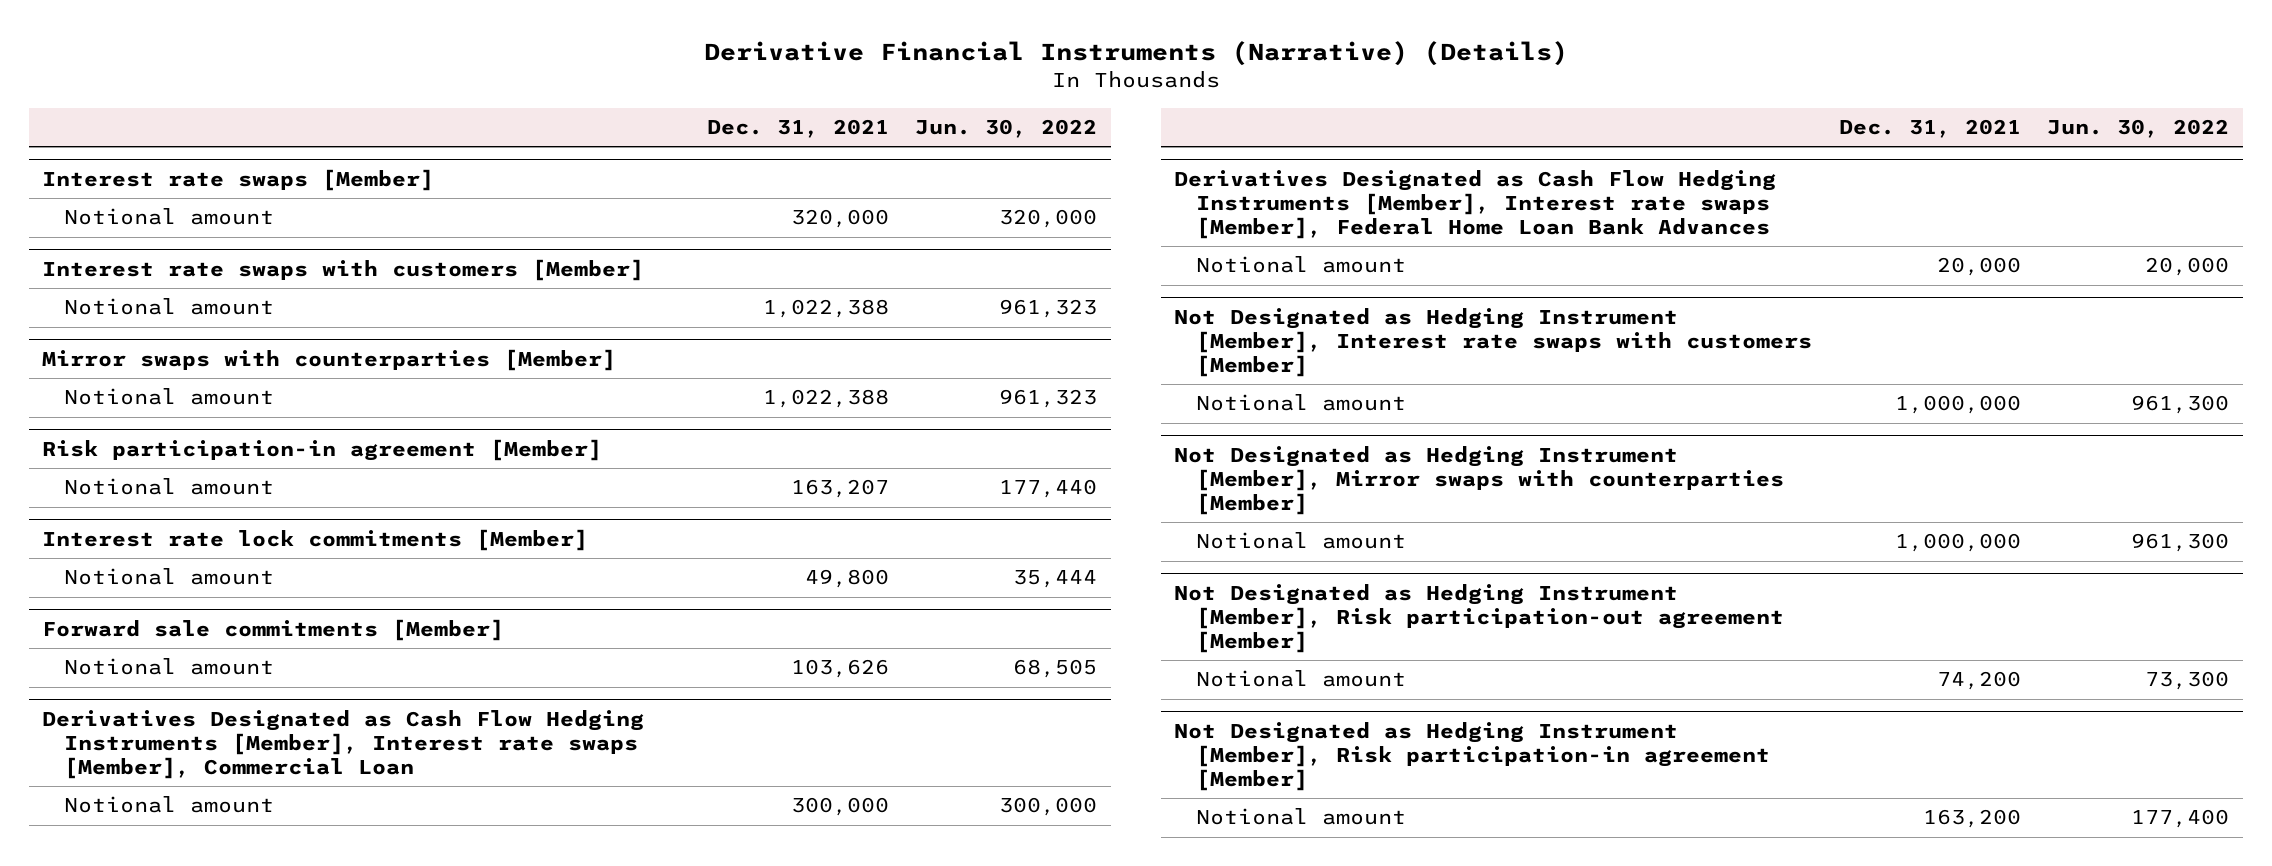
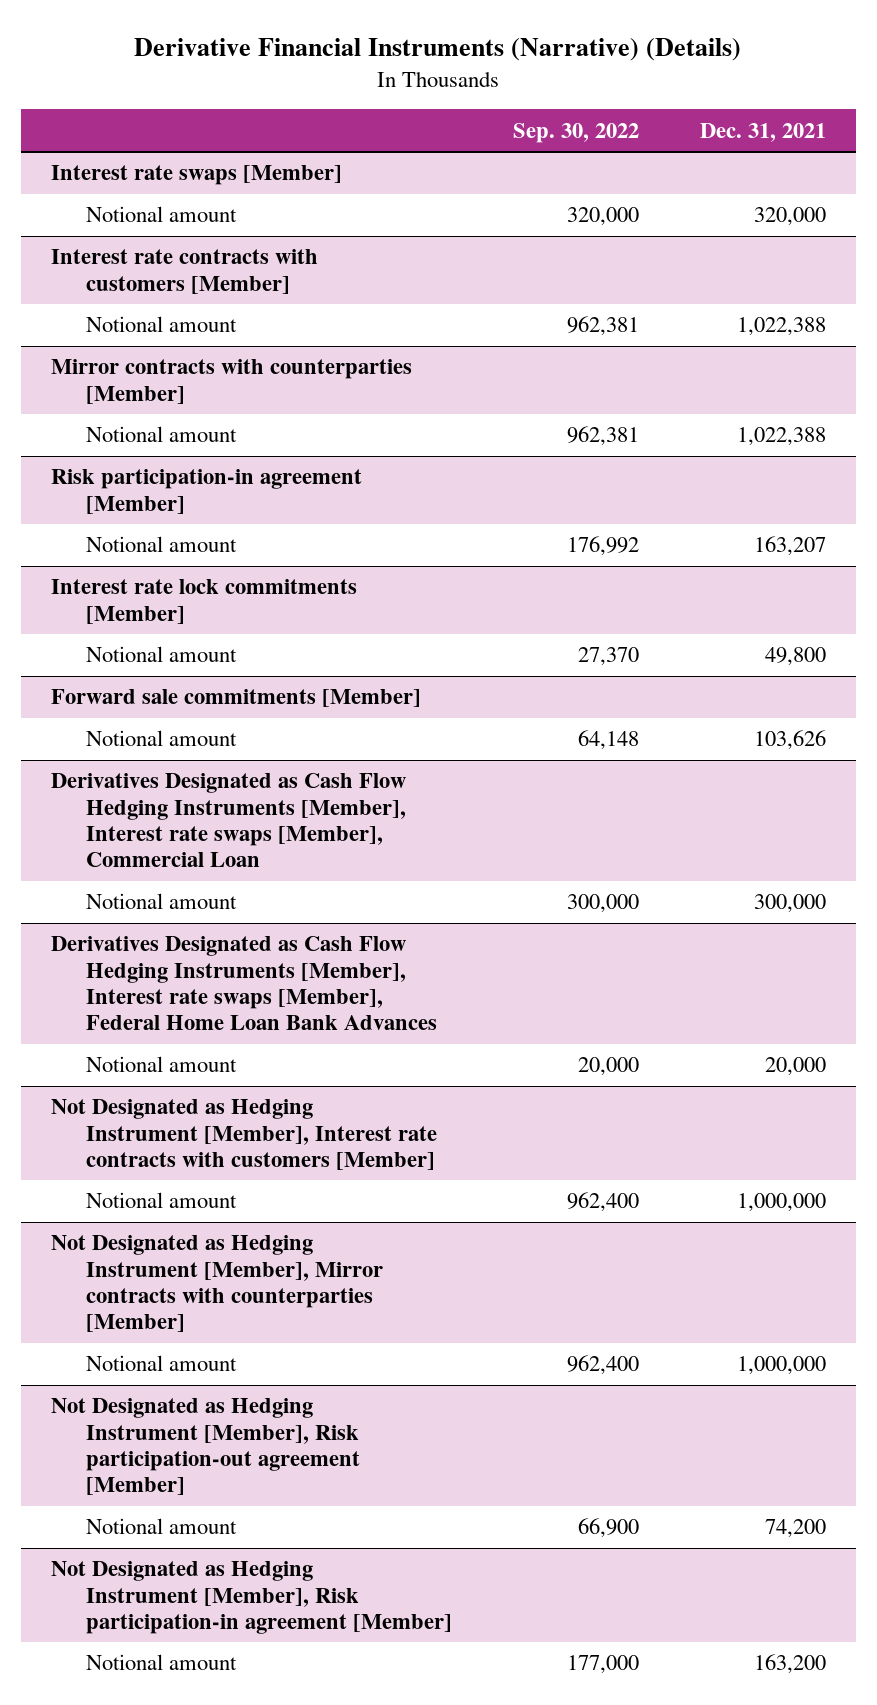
[915,119,1098,139] Jun. 30, 2022 -> none
none -> [512,122,639,143] Sep. 30, 2022
[42,258,645,281] Interest rate swaps with customers [Member] -> [51,249,319,294] Interest rate contracts with customers [Member]
[42,348,617,371] Mirror swaps with counterparties [Member] -> [51,359,413,404] Mirror contracts with counterparties [Member]
[1174,307,1813,377] Not Designated as Hedging Instrument [Member], Interest rate swaps with customers [Member] -> [51,1099,438,1171] Not Designated as Hedging Instrument [Member], Interest rate contracts with customers [Member]
[1174,445,1785,515] Not Designated as Hedging Instrument [Member], Mirror swaps with counterparties [Member] -> [51,1235,384,1333] Not Designated as Hedging Instrument [Member], Mirror contracts with counterparties [Member]

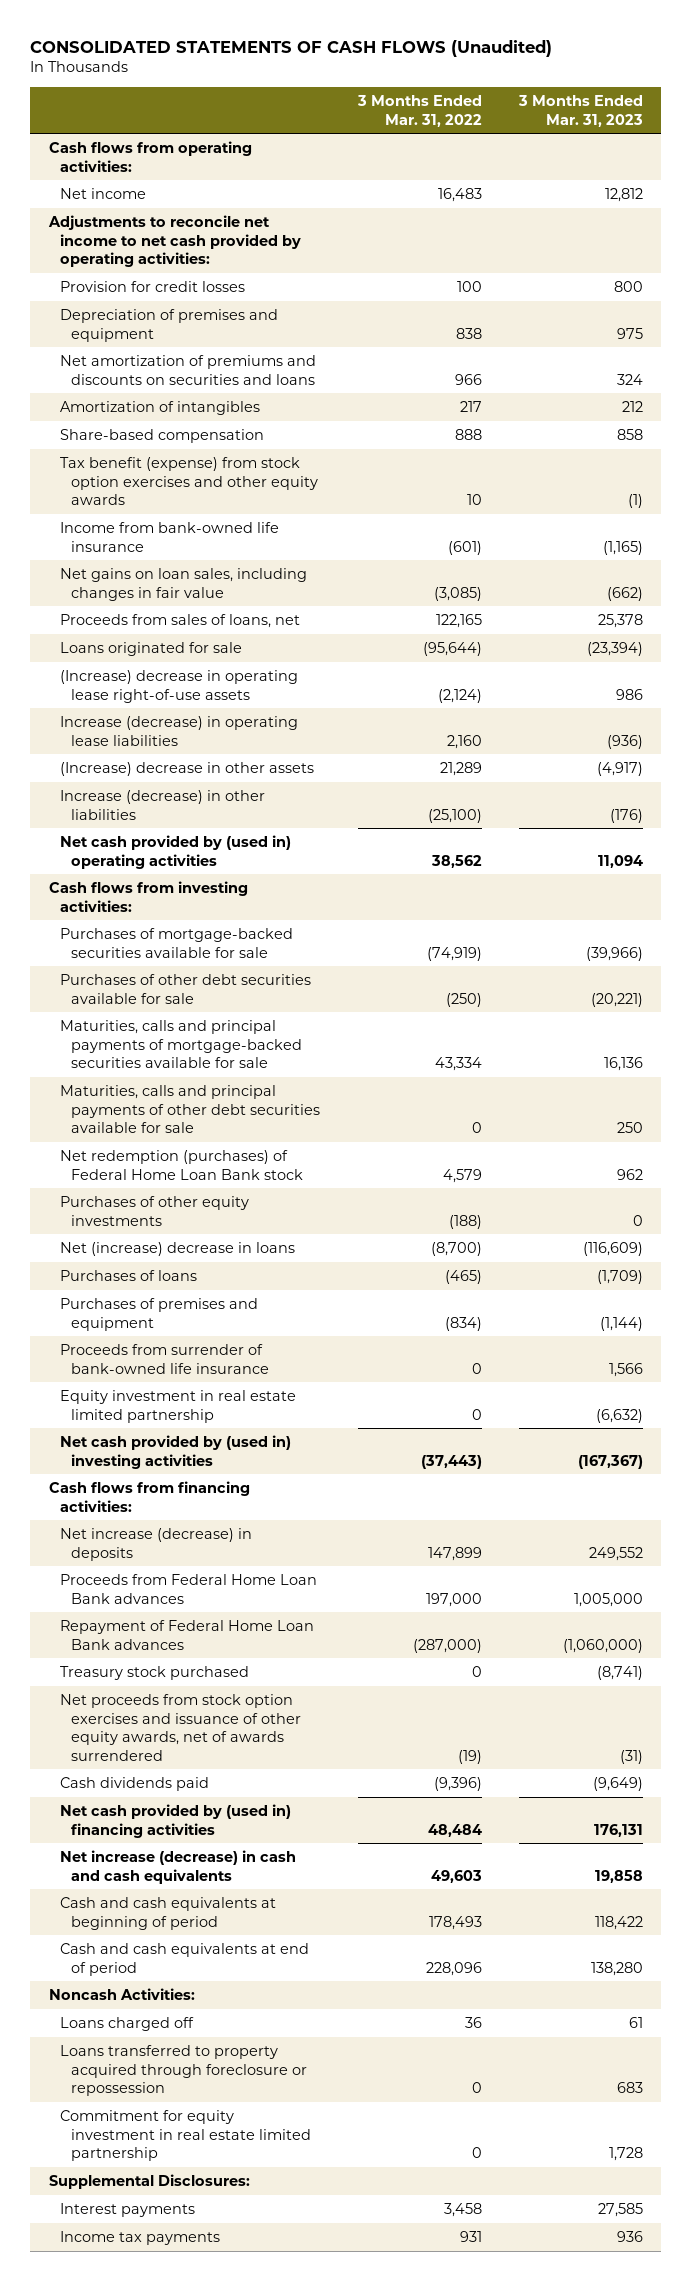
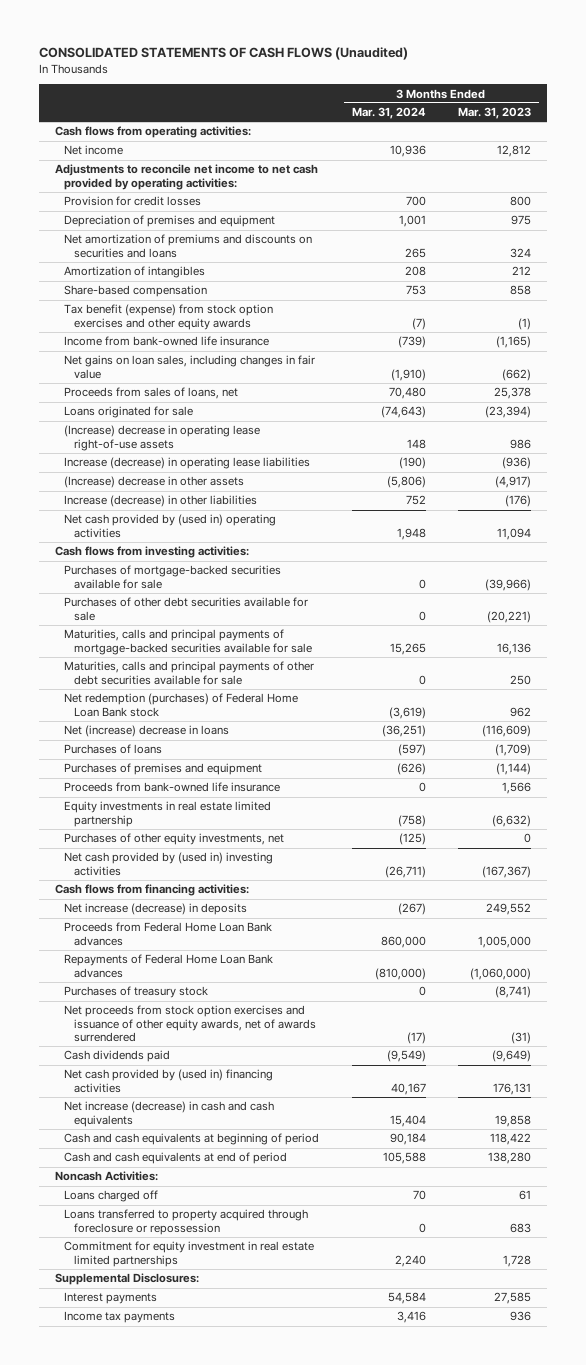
[356,94,482,127] 3 Months Ended Mar. 31, 2022 -> none
none -> [351,107,426,120] Mar. 31, 2024
[60,1195,250,1226] Purchases of other equity investments -> none
[60,1343,270,1374] Proceeds from surrender of bank-owned life insurance -> [64,782,281,793] Proceeds from bank-owned life insurance
[60,1389,297,1423] Equity investment in real estate limited partnership -> [64,801,272,827] Equity investments in real estate limited partnership
none -> [64,833,285,846] Purchases of other equity investments, net
[60,1619,315,1650] Repayment of Federal Home Loan Bank advances -> [64,954,274,978] Repayments of Federal Home Loan Bank advances
[60,1665,250,1680] Treasury stock purchased -> [64,986,209,999] Purchases of treasury stock
[60,2109,312,2162] Commitment for equity investment in real estate limited partnership -> [64,1241,315,1267] Commitment for equity investment in real estate limited partnerships

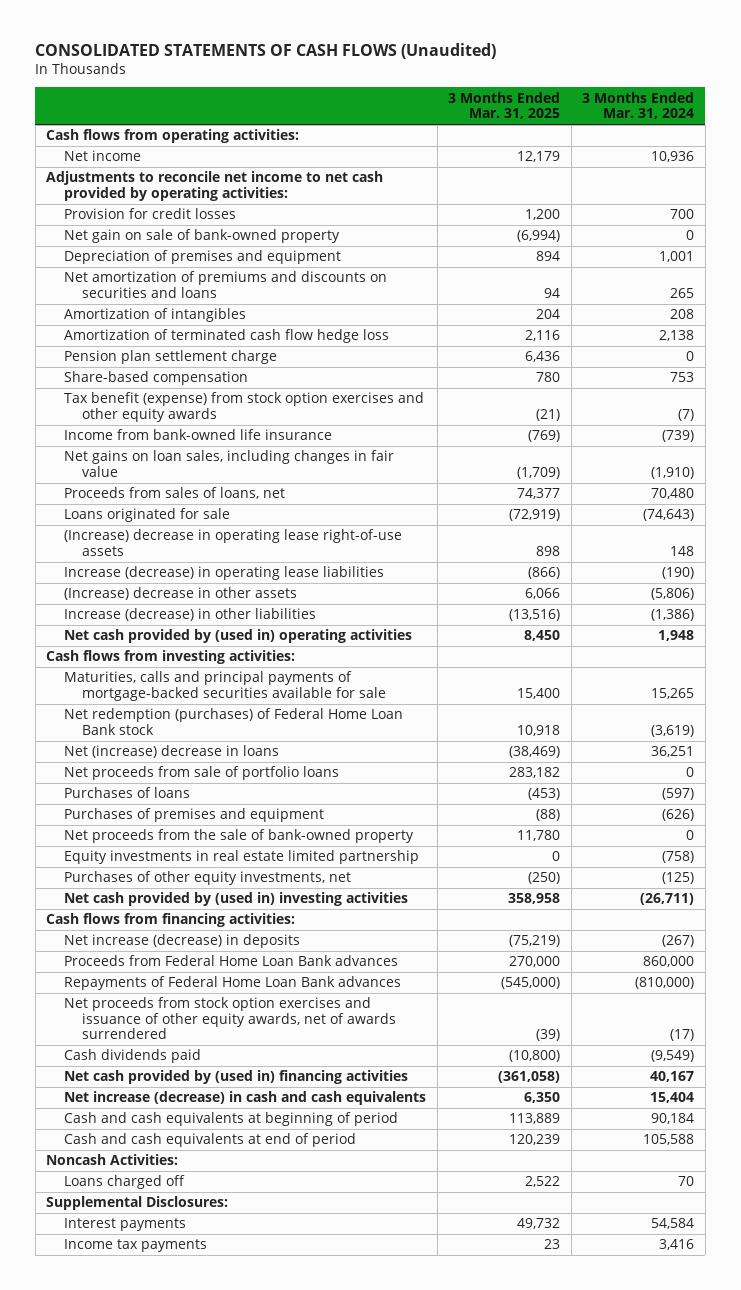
[457,107,531,120] Mar. 31, 2023 -> none
none -> [448,91,561,120] 3 Months Ended Mar. 31, 2025
none -> [64,229,341,244] Net gain on sale of bank-owned property
none -> [64,329,390,344] Amortization of terminated cash flow hedge loss
none -> [64,350,278,365] Pension plan settlement charge
[405,495,426,506] 752 -> [651,609,695,622] (1,386)
[64,565,282,589] Purchases of mortgage-backed securities available for sale -> none
[64,597,309,621] Purchases of other debt securities available for sale -> none
[64,661,315,685] Maturities, calls and principal payments of other debt securities available for sale -> none
[381,725,426,738] (36,251) -> [651,746,695,758] 36,251
none -> [64,766,340,781] Net proceeds from sale of portfolio loans
[64,782,281,793] Proceeds from bank-owned life insurance -> none
none -> [64,829,415,844] Net proceeds from the sale of bank-owned property
[64,986,209,999] Purchases of treasury stock -> none
[64,1209,309,1235] Loans transferred to property acquired through foreclosure or repossession -> none
[64,1241,315,1267] Commitment for equity investment in real estate limited partnerships -> none

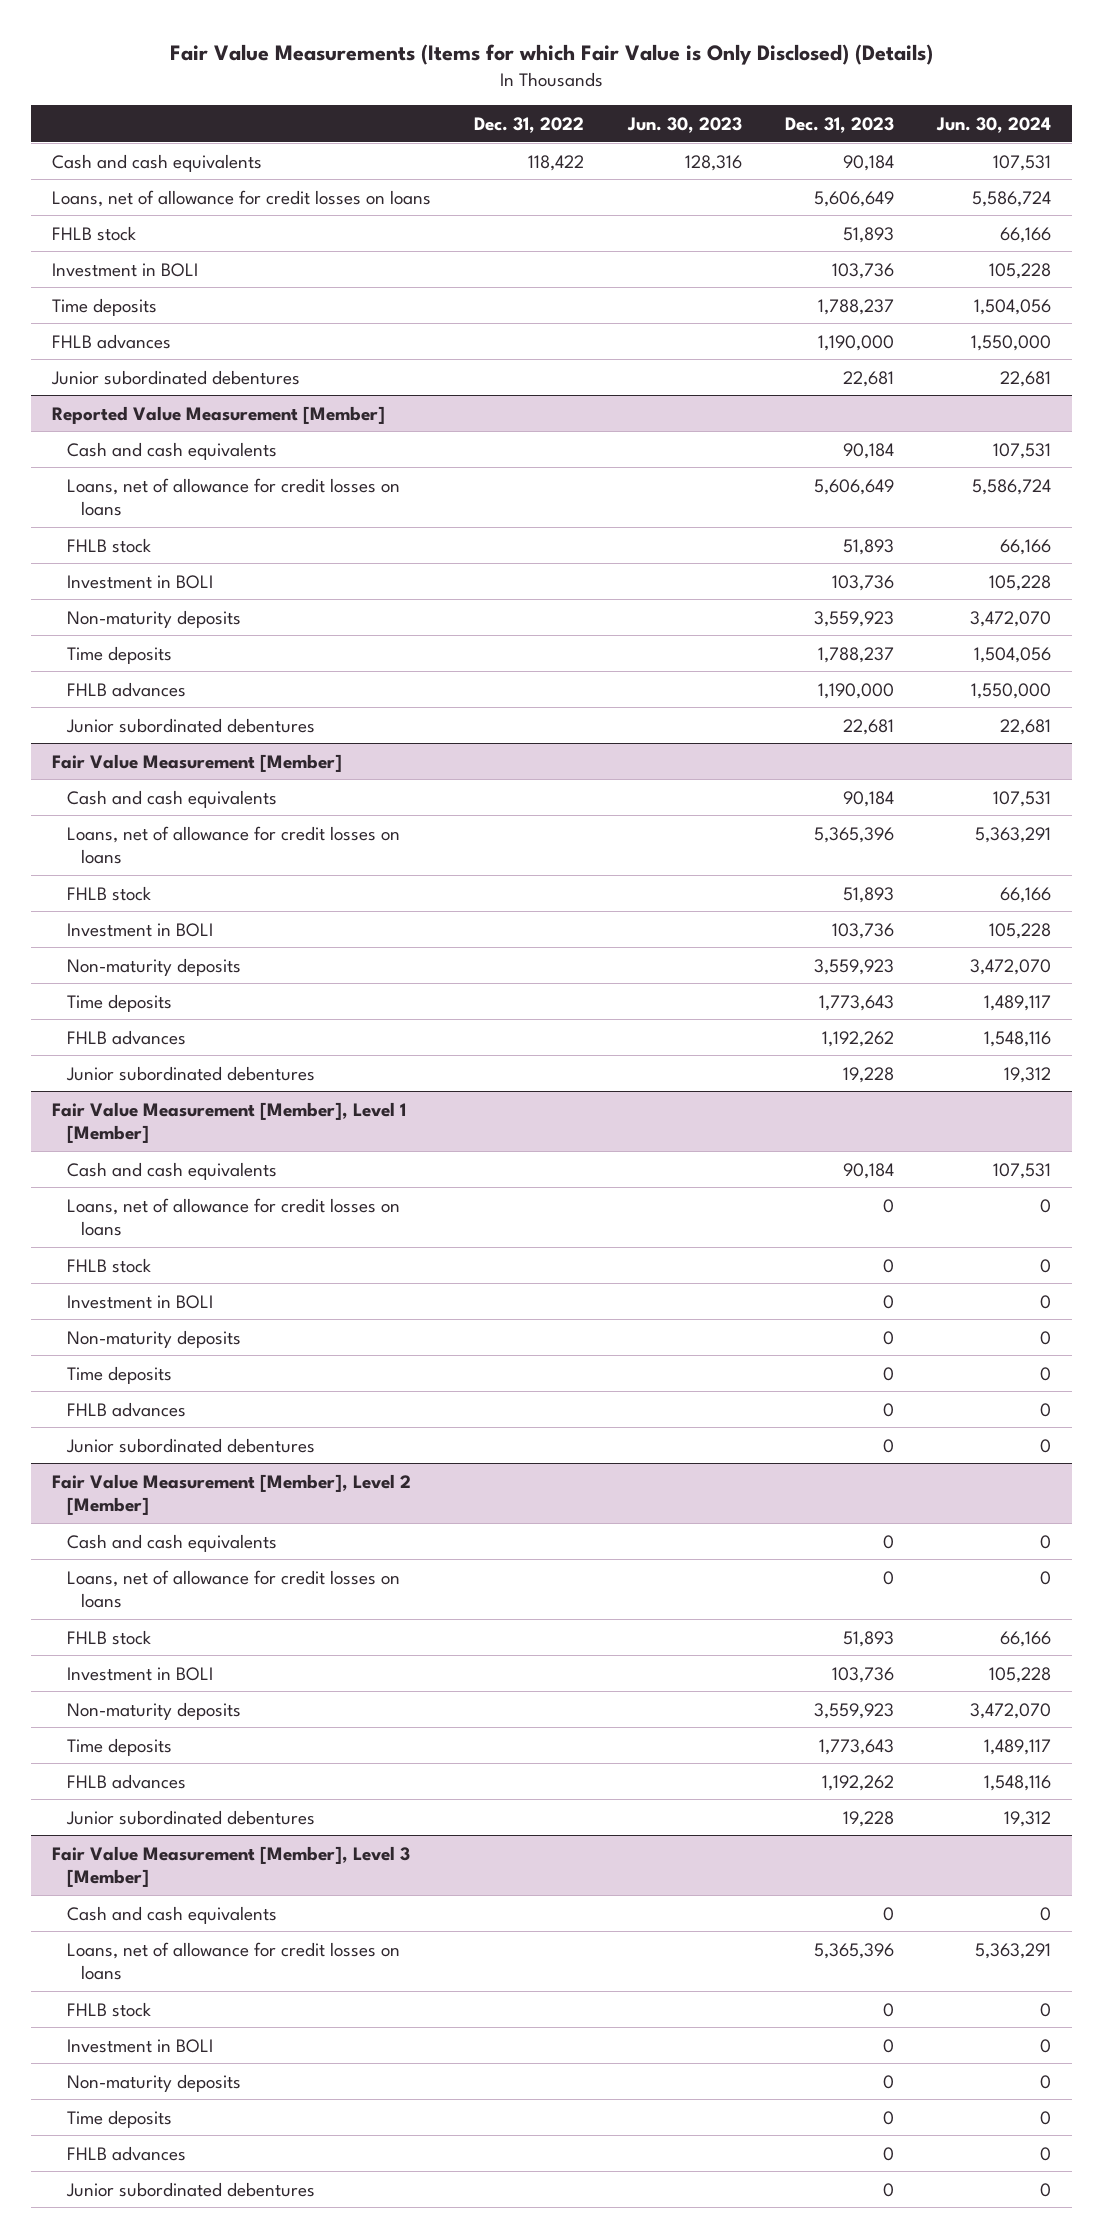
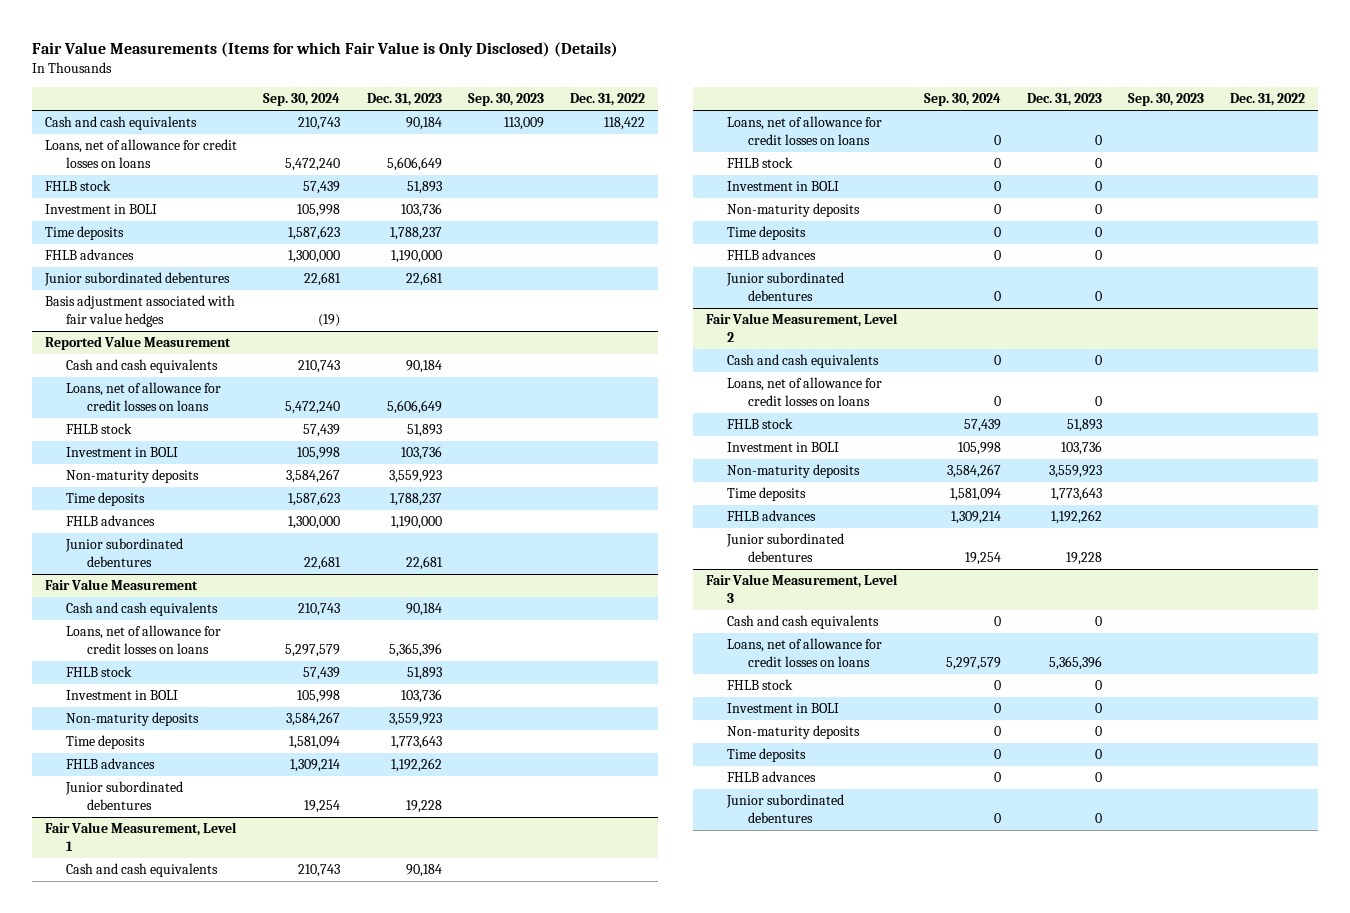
[626,117,742,134] Jun. 30, 2023 -> none
[935,117,1051,134] Jun. 30, 2024 -> none
none -> [263,93,341,107] Sep. 30, 2024
none -> [467,93,544,107] Sep. 30, 2023
none -> [45,295,236,327] Basis adjustment associated with fair value hedges
[52,405,386,424] Reported Value Measurement [Member] -> [45,336,232,351] Reported Value Measurement
[52,753,343,772] Fair Value Measurement [Member] -> [45,579,199,591] Fair Value Measurement
[52,1101,407,1144] Fair Value Measurement [Member], Level 1 [Member] -> [45,822,238,851] Fair Value Measurement, Level 1
[52,1473,412,1516] Fair Value Measurement [Member], Level 2 [Member] -> [705,313,898,342] Fair Value Measurement, Level 2
[52,1845,411,1888] Fair Value Measurement [Member], Level 3 [Member] -> [705,574,898,603] Fair Value Measurement, Level 3

